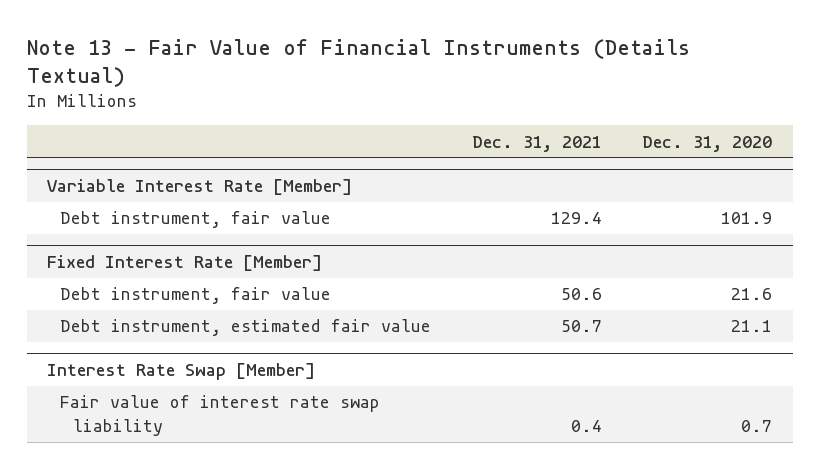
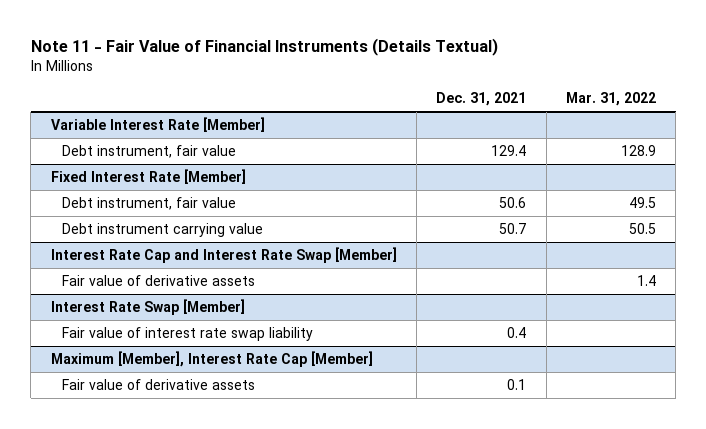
[26,38,690,87] Note 13 - Fair Value of Financial Instruments (Details Textual) -> [30,38,498,57] Note 11 - Fair Value of Financial Instruments (Details Textual)
[642,135,773,152] Dec. 31, 2020 -> none
none -> [565,92,656,107] Mar. 31, 2022
[59,319,431,337] Debt instrument, estimated fair value -> [62,223,264,238] Debt instrument carrying value
none -> [50,247,397,264] Interest Rate Cap and Interest Rate Swap [Member]
none -> [62,275,256,287] Fair value of derivative assets
none -> [50,351,373,368] Maximum [Member], Interest Rate Cap [Member]
none -> [62,379,256,391] Fair value of derivative assets

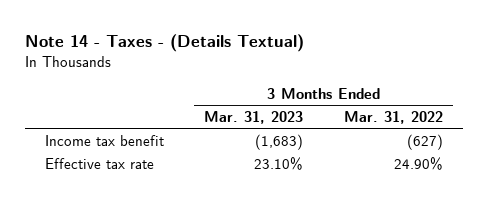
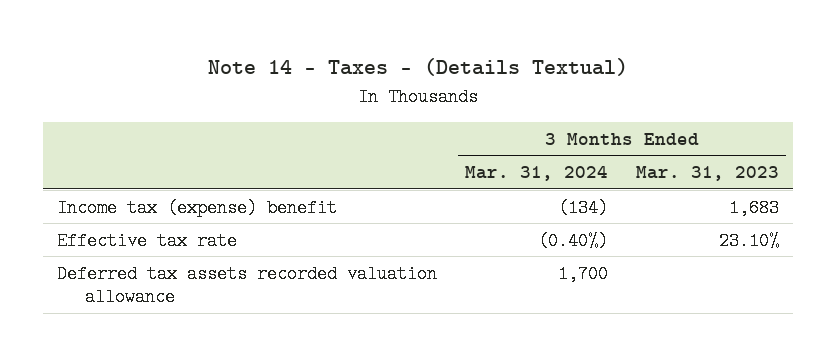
[343,110,443,124] Mar. 31, 2022 -> none
none -> [465,166,609,182] Mar. 31, 2024
[44,134,164,146] Income tax benefit -> [57,198,338,217] Income tax (expense) benefit
[255,133,304,150] (1,683) -> [729,198,780,217] 1,683
none -> [57,264,438,307] Deferred tax assets recorded valuation allowance

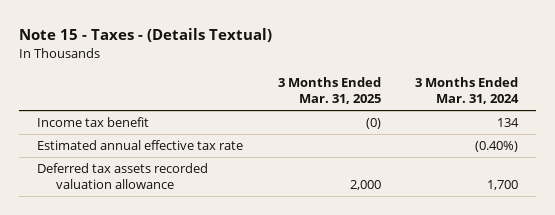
[208,58,629,77] Note 14 - Taxes - (Details Textual) -> [19,27,273,42] Note 15 - Taxes - (Details Textual)
[636,166,780,182] Mar. 31, 2023 -> none
none -> [277,77,381,105] 3 Months Ended Mar. 31, 2025
[57,198,338,217] Income tax (expense) benefit -> [36,117,149,128] Income tax benefit
[558,198,609,217] (134) -> [497,118,520,128] 134
[57,231,238,250] Effective tax rate -> [36,140,243,151] Estimated annual effective tax rate

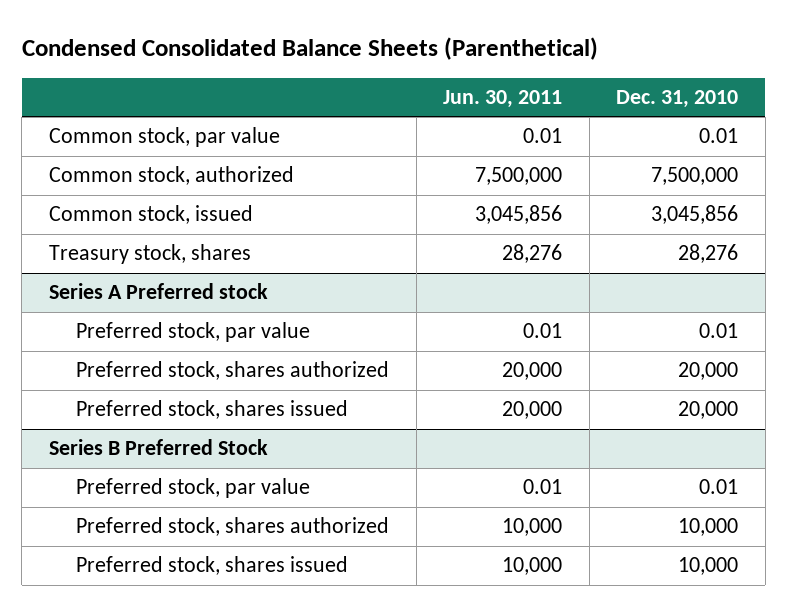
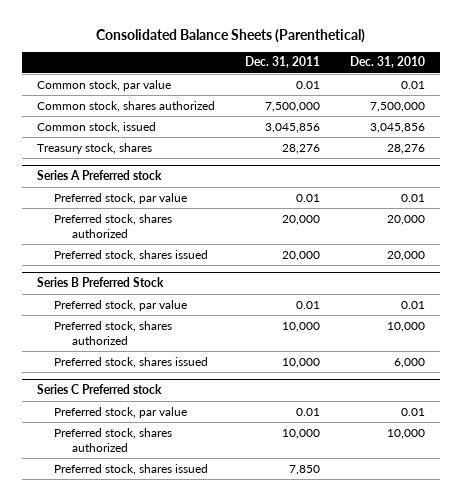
[21,36,598,60] Condensed Consolidated Balance Sheets (Parenthetical) -> [95,29,365,44] Consolidated Balance Sheets (Parenthetical)
[443,90,563,109] Jun. 30, 2011 -> none
none -> [244,56,320,69] Dec. 31, 2011
[48,166,294,186] Common stock, authorized -> [36,100,215,112] Common stock, shares authorized
[678,557,739,576] 10,000 -> [394,357,426,368] 6,000
none -> [36,384,162,395] Series C Preferred stock
none -> [54,406,188,418] Preferred stock, par value
none -> [54,427,173,452] Preferred stock, shares authorized
none -> [54,463,209,475] Preferred stock, shares issued

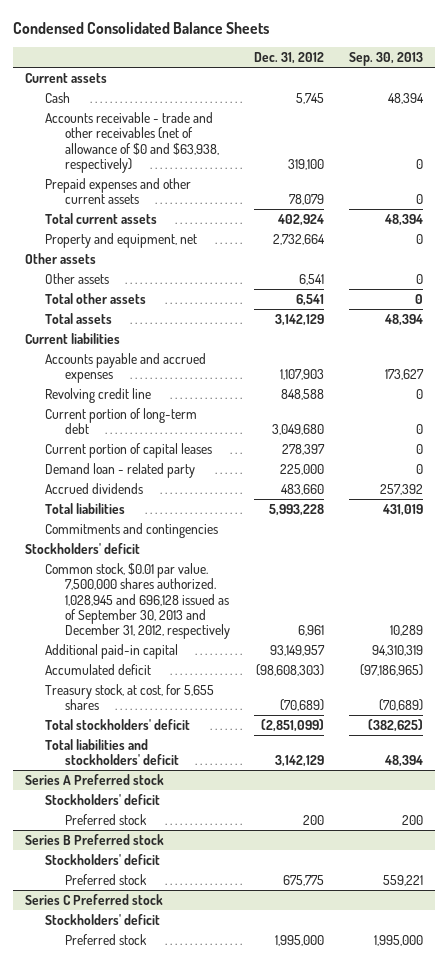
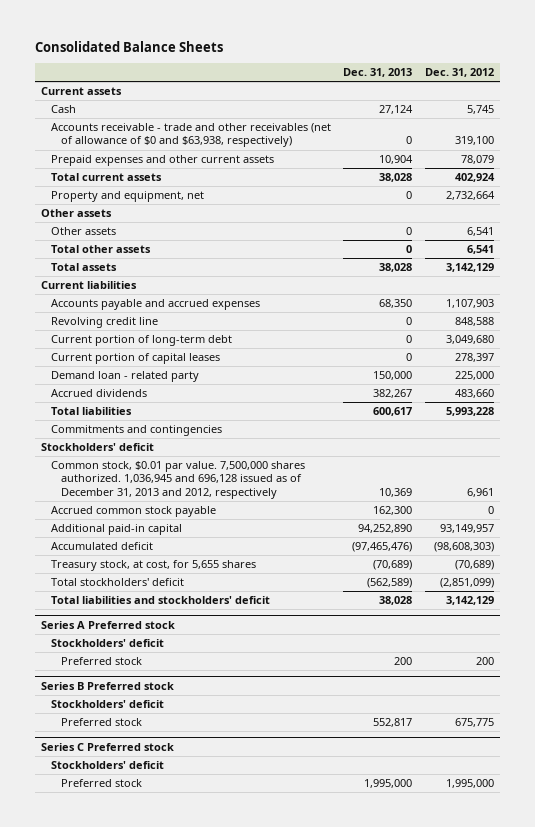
[13,22,270,35] Condensed Consolidated Balance Sheets -> [34,40,223,52] Consolidated Balance Sheets
[348,52,423,67] Sep. 30, 2013 -> none
none -> [343,68,413,78] Dec. 31, 2013
[45,562,230,640] Common stock, $0.01 par value. 7,500,000 shares authorized. 1,028,945 and 696,128 issued as of September 30, 2013 and December 31, 2012, respectively -> [50,461,305,499] Common stock, $0.01 par value. 7,500,000 shares authorized. 1,036,945 and 696,128 issued as of December 31, 2013 and 2012, respectively
none -> [50,506,216,518] Accrued common stock payable

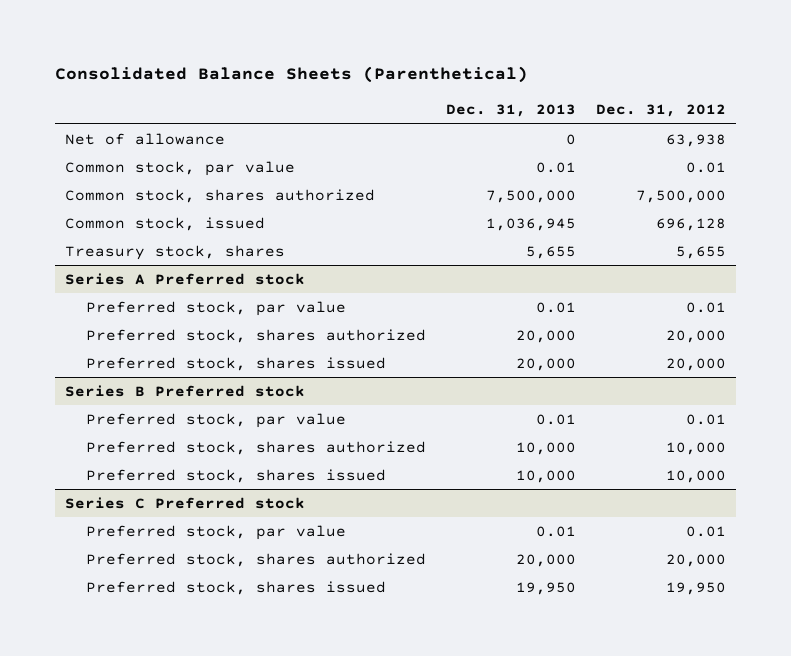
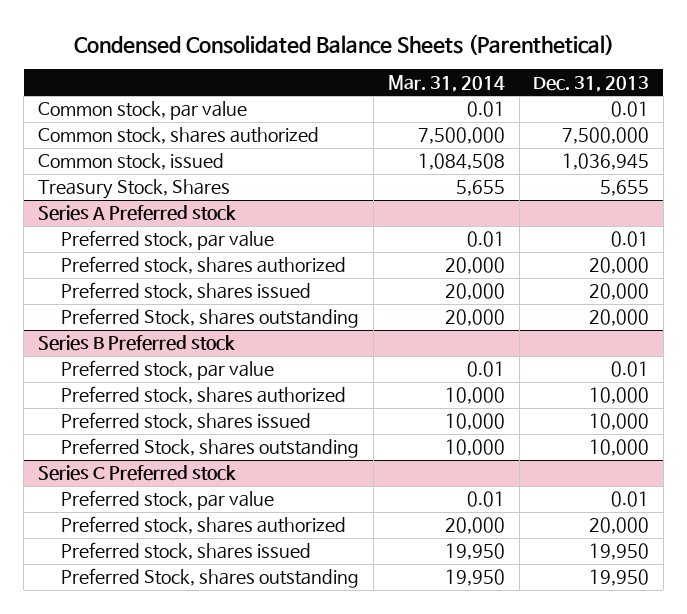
[54,66,528,84] Consolidated Balance Sheets (Parenthetical) -> [73,33,614,55] Condensed Consolidated Balance Sheets (Parenthetical)
[596,104,727,118] Dec. 31, 2012 -> none
none -> [387,74,505,92] Mar. 31, 2014
[64,132,225,145] Net of allowance -> none
[64,244,285,260] Treasury stock, shares -> [38,179,231,200] Treasury Stock, Shares
none -> [61,308,360,329] Preferred Stock, shares outstanding
none -> [61,438,360,459] Preferred Stock, shares outstanding
none -> [61,568,360,589] Preferred Stock, shares outstanding

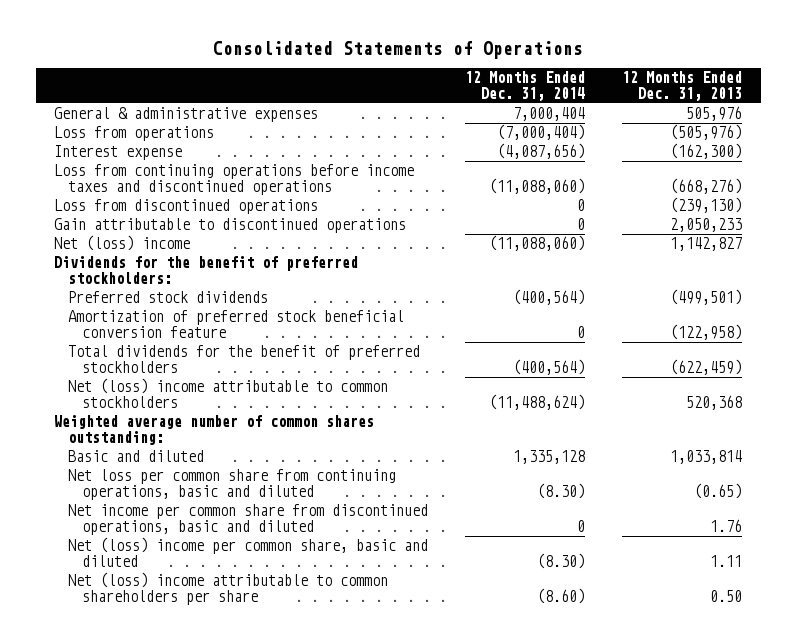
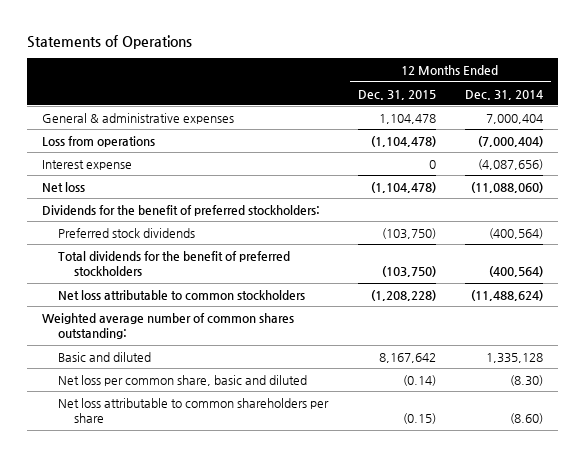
[213,41,584,60] Consolidated Statements of Operations -> [27,35,193,50] Statements of Operations
[622,70,743,102] 12 Months Ended Dec. 31, 2013 -> none
none -> [357,89,436,100] Dec. 31, 2015
[54,164,415,196] Loss from continuing operations before income taxes and discontinued operations -> none
[54,199,319,215] Loss from discontinued operations -> none
[54,218,407,234] Gain attributable to discontinued operations -> none
[54,235,191,252] Net (loss) income -> [42,181,86,192] Net loss
[68,310,405,339] Amortization of preferred stock beneficial conversion feature -> none
[68,378,389,409] Net (loss) income attributable to common stockholders -> [58,289,306,300] Net loss attributable to common stockholders
[68,504,429,536] Net income per common share from discontinued operations, basic and diluted -> none
[68,537,429,568] Net (loss) income per common share, basic and diluted -> none
[68,469,397,501] Net loss per common share from continuing operations, basic and diluted -> [58,374,308,386] Net loss per common share, basic and diluted
[68,572,389,606] Net (loss) income attributable to common shareholders per share -> [58,397,330,424] Net loss attributable to common shareholders per share

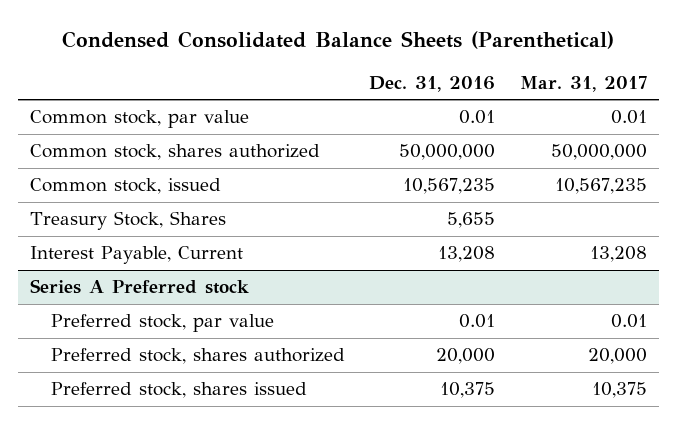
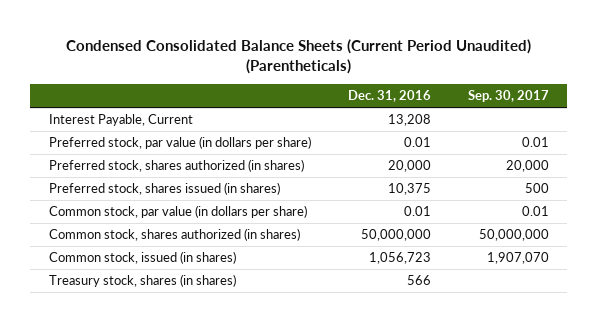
[62,30,615,49] Condensed Consolidated Balance Sheets (Parenthetical) -> [65,38,531,74] Condensed Consolidated Balance Sheets (Current Period Unaudited) (Parentheticals)
[519,76,647,93] Mar. 31, 2017 -> none
none -> [467,90,549,103] Sep. 30, 2017
[29,110,249,129] Common stock, par value -> none
[29,144,320,161] Common stock, shares authorized -> none
[29,178,221,195] Common stock, issued -> none
[29,211,226,231] Treasury Stock, Shares -> none
[29,279,249,295] Series A Preferred stock -> none
[50,314,274,333] Preferred stock, par value -> [48,136,311,150] Preferred stock, par value (in dollars per share)
[50,348,345,365] Preferred stock, shares authorized -> [48,159,304,173] Preferred stock, shares authorized (in shares)
[50,382,307,399] Preferred stock, shares issued -> [48,182,280,196] Preferred stock, shares issued (in shares)
none -> [48,205,307,219] Common stock, par value (in dollars per share)
none -> [48,228,300,242] Common stock, shares authorized (in shares)
none -> [48,251,236,265] Common stock, issued (in shares)
none -> [48,274,236,288] Treasury stock, shares (in shares)

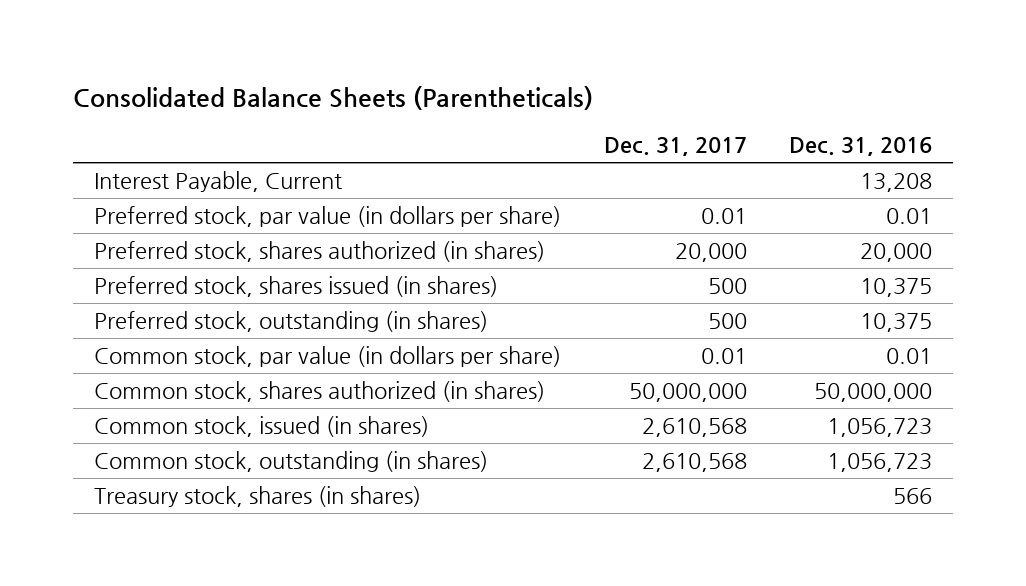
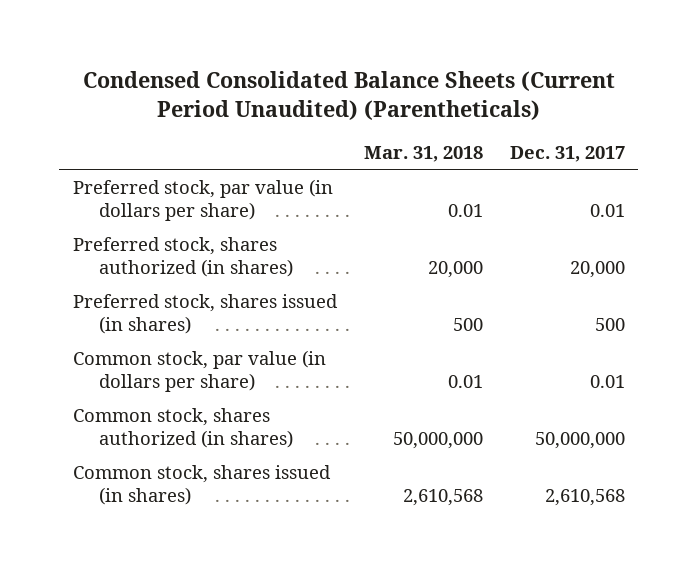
[72,85,593,110] Consolidated Balance Sheets (Parentheticals) -> [82,71,615,120] Condensed Consolidated Balance Sheets (Current Period Unaudited) (Parentheticals)
[789,137,933,157] Dec. 31, 2016 -> none
none -> [363,146,483,163] Mar. 31, 2018
[94,170,343,192] Interest Payable, Current -> none
[94,310,489,332] Preferred stock, outstanding (in shares) -> none
[94,450,489,472] Common stock, outstanding (in shares) -> none
[94,485,422,507] Treasury stock, shares (in shares) -> none
[94,415,430,437] Common stock, issued (in shares) -> [72,464,331,505] Common stock, shares issued (in shares)

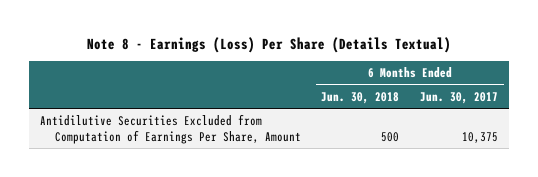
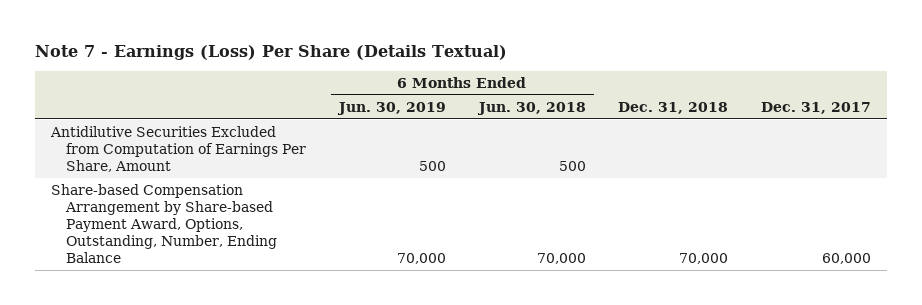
[87,36,452,53] Note 8 - Earnings (Loss) Per Share (Details Textual) -> [34,44,507,60] Note 7 - Earnings (Loss) Per Share (Details Textual)
[420,91,499,104] Jun. 30, 2017 -> none
none -> [336,102,446,116] Jun. 30, 2019
none -> [618,102,729,115] Dec. 31, 2018
none -> [760,102,871,115] Dec. 31, 2017
none -> [50,184,278,264] Share-based Compensation Arrangement by Share-based Payment Award, Options, Outstanding, Number, Ending Balance

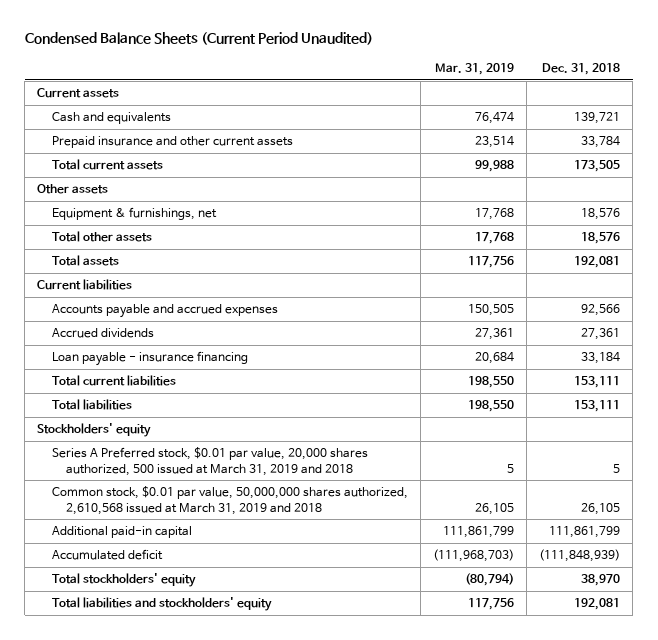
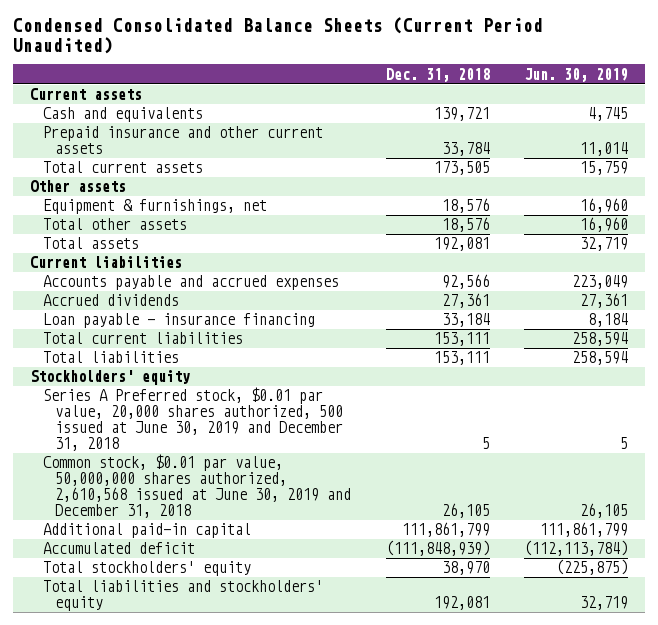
[24,32,373,46] Condensed Balance Sheets (Current Period Unaudited) -> [12,17,543,54] Condensed Consolidated Balance Sheets (Current Period Unaudited)
[435,62,515,75] Mar. 31, 2019 -> none
none -> [524,67,629,82] Jun. 30, 2019
[51,447,368,476] Series A Preferred stock, $0.01 par value, 20,000 shares authorized, 500 issued at March 31, 2019 and 2018 -> [42,387,344,452] Series A Preferred stock, $0.01 par value, 20,000 shares authorized, 500 issued at June 30, 2019 and December 31, 2018
[51,486,408,515] Common stock, $0.01 par value, 50,000,000 shares authorized, 2,610,568 issued at March 31, 2019 and 2018 -> [42,454,352,519] Common stock, $0.01 par value, 50,000,000 shares authorized, 2,610,568 issued at June 30, 2019 and December 31, 2018

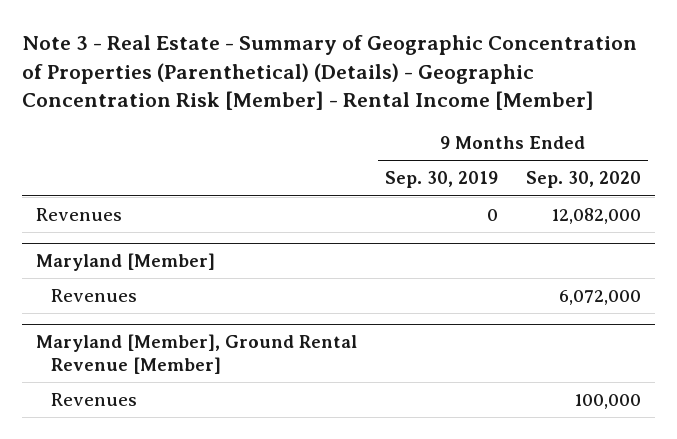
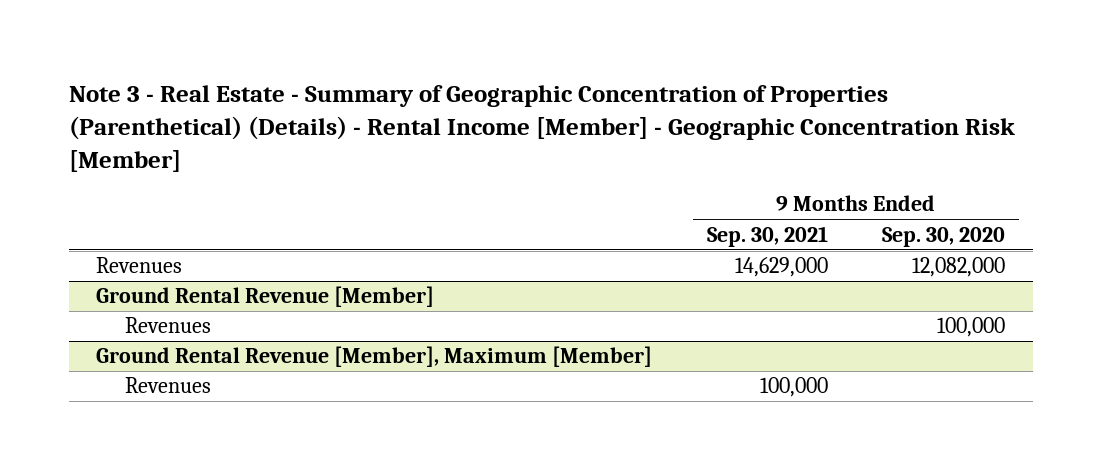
[21,35,637,111] Note 3 - Real Estate - Summary of Geographic Concentration of Properties (Parenthetical) (Details) - Geographic Concentration Risk [Member] - Rental Income [Member] -> [68,84,1015,172] Note 3 - Real Estate - Summary of Geographic Concentration of Properties (Parenthetical) (Details) - Rental Income [Member] - Geographic Concentration Risk [Member]
[384,171,498,189] Sep. 30, 2019 -> none
none -> [706,225,828,247] Sep. 30, 2021
[35,253,215,272] Maryland [Member] -> none
[51,288,138,302] Revenues -> none
[35,334,357,374] Maryland [Member], Ground Rental Revenue [Member] -> [95,286,434,308] Ground Rental Revenue [Member]
none -> [95,346,652,368] Ground Rental Revenue [Member], Maximum [Member]
none -> [124,377,211,394] Revenues

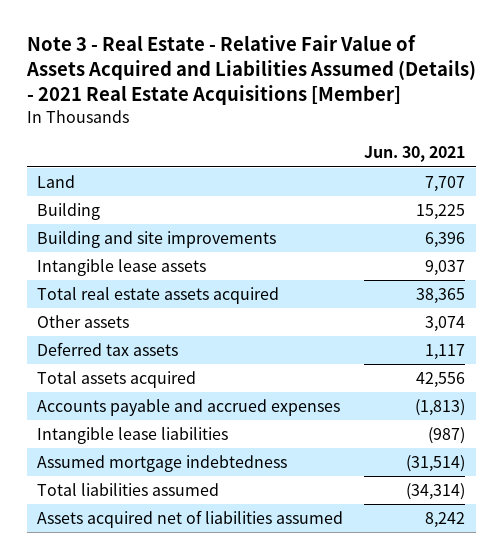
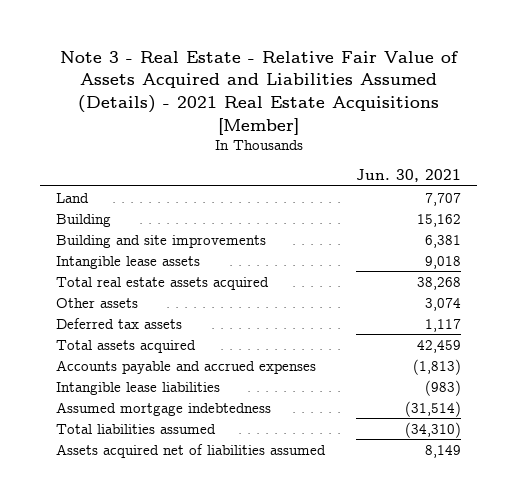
[416,203,466,220] 15,225 -> [417,213,462,227] 15,162
[425,231,466,248] 6,396 -> [425,234,462,248] 6,381
[425,259,466,276] 9,037 -> [425,255,462,269] 9,018
[416,287,466,304] 38,365 -> [417,276,462,290] 38,268
[416,371,466,388] 42,556 -> [417,339,462,353] 42,459
[428,426,466,444] (987) -> [425,379,462,396] (983)
[406,482,466,500] (34,314) -> [405,421,462,438] (34,310)
[425,511,466,528] 8,242 -> [425,444,462,458] 8,149

